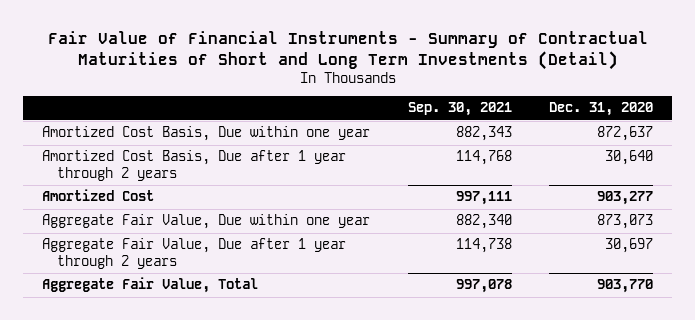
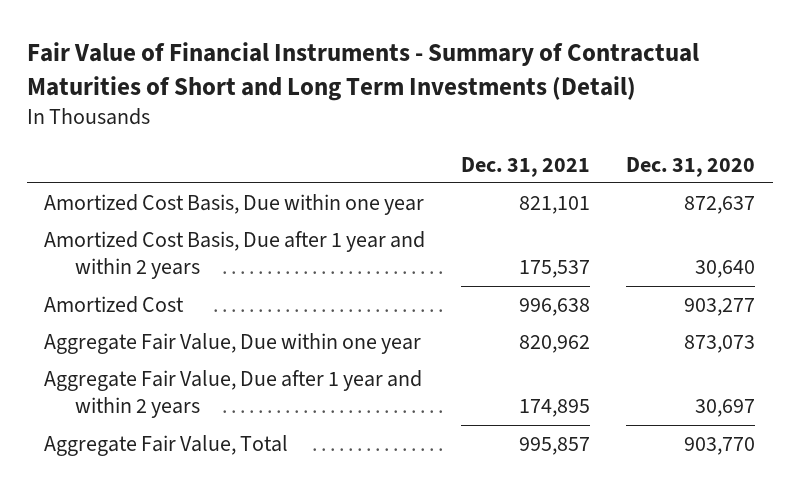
[407,102,512,117] Sep. 30, 2021 -> none
none -> [461,156,591,177] Dec. 31, 2021
[42,150,347,182] Amortized Cost Basis, Due after 1 year through 2 years -> [44,230,426,280] Amortized Cost Basis, Due after 1 year and within 2 years
[42,238,347,270] Aggregate Fair Value, Due after 1 year through 2 years -> [44,369,423,419] Aggregate Fair Value, Due after 1 year and within 2 years

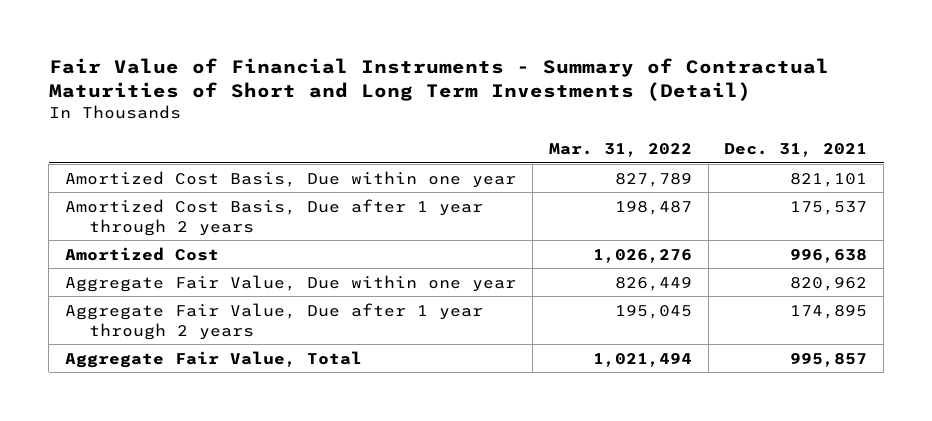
[625,156,755,177] Dec. 31, 2020 -> none
none -> [548,142,692,157] Mar. 31, 2022
[44,230,426,280] Amortized Cost Basis, Due after 1 year and within 2 years -> [65,198,484,236] Amortized Cost Basis, Due after 1 year through 2 years
[44,369,423,419] Aggregate Fair Value, Due after 1 year and within 2 years -> [65,302,484,340] Aggregate Fair Value, Due after 1 year through 2 years

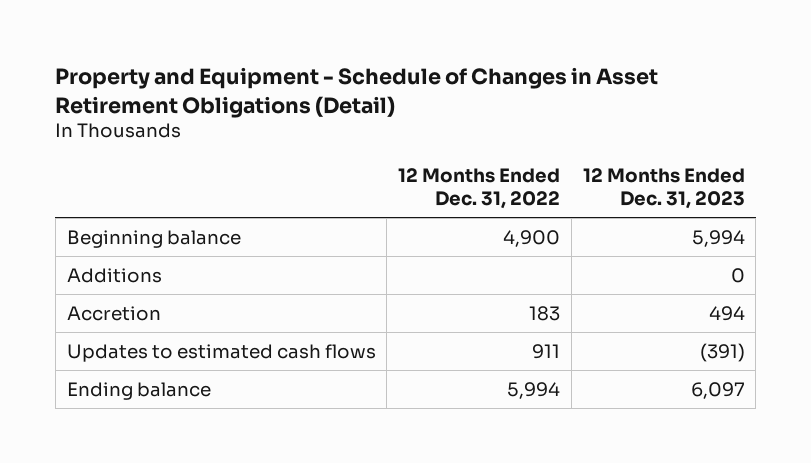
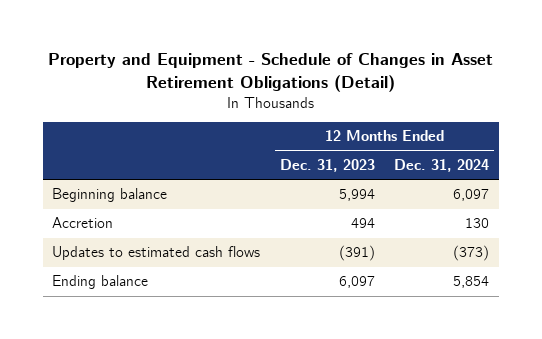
[398,167,561,209] 12 Months Ended Dec. 31, 2022 -> none
none -> [394,159,490,173] Dec. 31, 2024
[66,267,162,283] Additions -> none

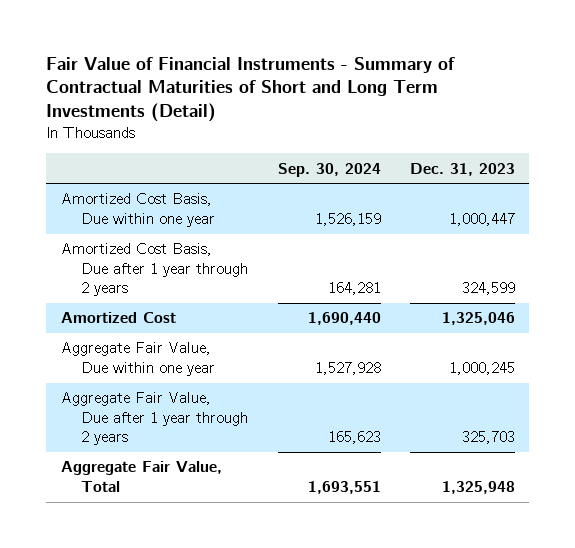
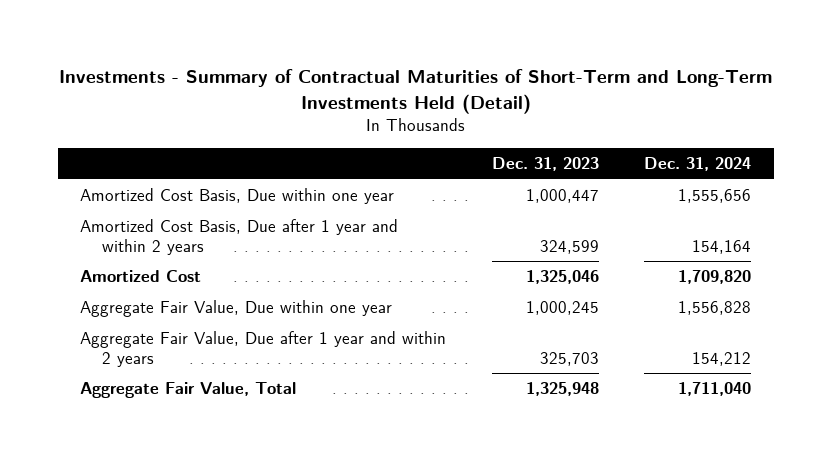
[46,56,456,123] Fair Value of Financial Instruments - Summary of Contractual Maturities of Short and Long Term Investments (Detail) -> [58,69,772,114] Investments - Summary of Contractual Maturities of Short-Term and Long-Term Investments Held (Detail)
[277,162,381,177] Sep. 30, 2024 -> none
none -> [644,156,752,171] Dec. 31, 2024
[60,243,249,297] Amortized Cost Basis, Due after 1 year through 2 years -> [80,219,399,255] Amortized Cost Basis, Due after 1 year and within 2 years
[60,392,249,446] Aggregate Fair Value, Due after 1 year through 2 years -> [80,331,447,367] Aggregate Fair Value, Due after 1 year and within 2 years

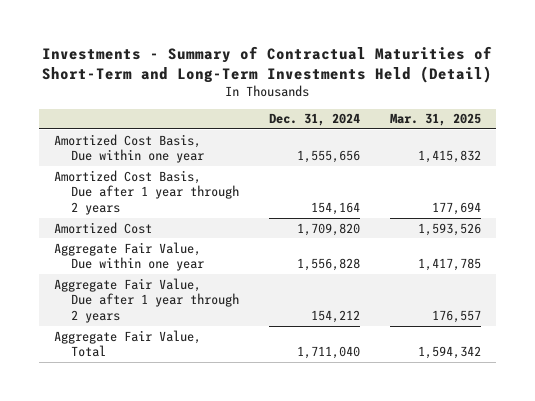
[491,156,599,171] Dec. 31, 2023 -> none
none -> [390,113,482,127] Mar. 31, 2025
[80,219,399,255] Amortized Cost Basis, Due after 1 year and within 2 years -> [53,169,239,216] Amortized Cost Basis, Due after 1 year through 2 years
[80,331,447,367] Aggregate Fair Value, Due after 1 year and within 2 years -> [53,277,239,324] Aggregate Fair Value, Due after 1 year through 2 years

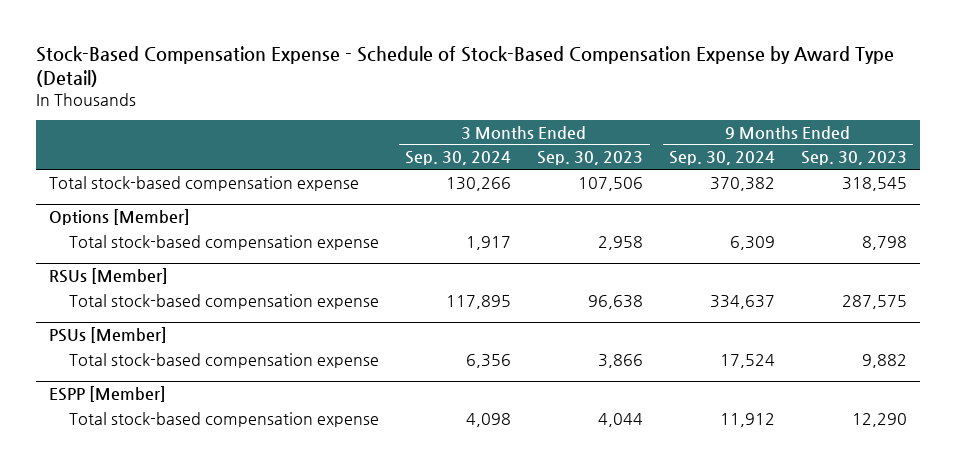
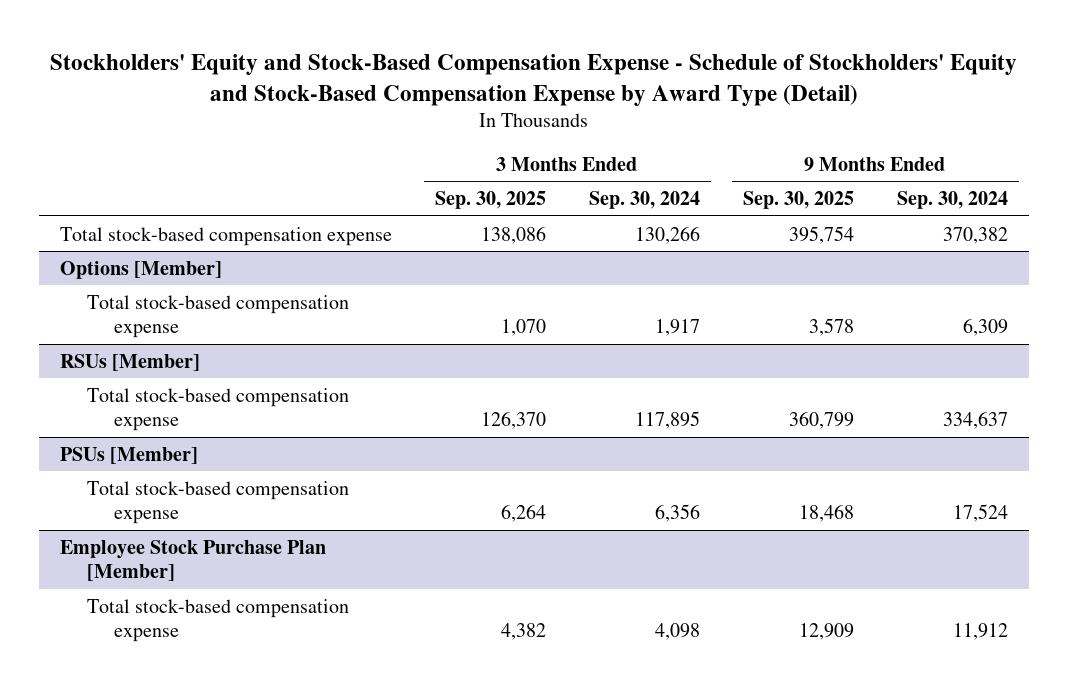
[36,46,895,87] Stock-Based Compensation Expense - Schedule of Stock-Based Compensation Expense by Award Type (Detail) -> [49,53,1017,106] Stockholders' Equity and Stock-Based Compensation Expense - Schedule of Stockholders' Equity and Stock-Based Compensation Expense by Award Type (Detail)
[537,151,644,166] Sep. 30, 2023 -> none
[800,151,907,166] Sep. 30, 2023 -> none
none -> [434,191,546,210] Sep. 30, 2025
none -> [742,191,854,210] Sep. 30, 2025
[49,386,167,403] ESPP [Member] -> [60,539,327,582] Employee Stock Purchase Plan [Member]

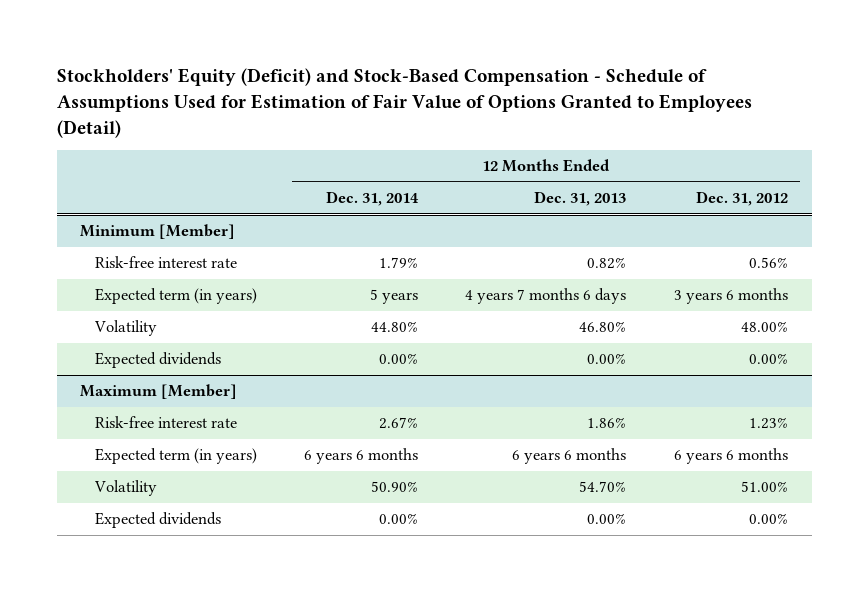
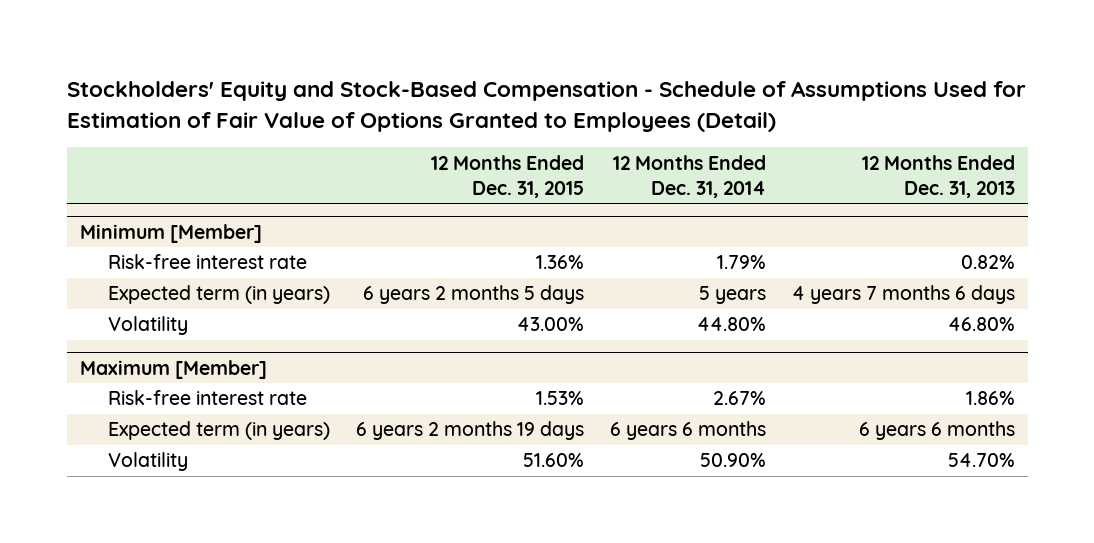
[56,68,752,138] Stockholders' Equity (Deficit) and Stock-Based Compensation - Schedule of Assumptions Used for Estimation of Fair Value of Options Granted to Employees (Detail) -> [66,81,1026,132] Stockholders' Equity and Stock-Based Compensation - Schedule of Assumptions Used for Estimation of Fair Value of Options Granted to Employees (Detail)
[695,191,788,207] Dec. 31, 2012 -> none
none -> [430,154,584,198] 12 Months Ended Dec. 31, 2015
[94,352,221,369] Expected dividends -> none
[94,512,221,529] Expected dividends -> none

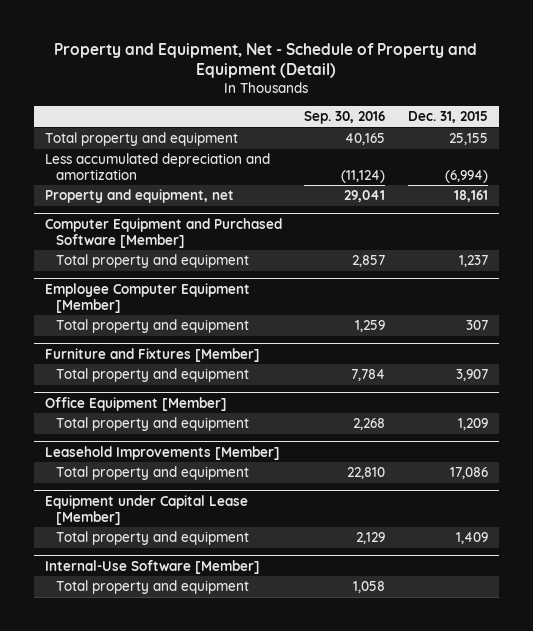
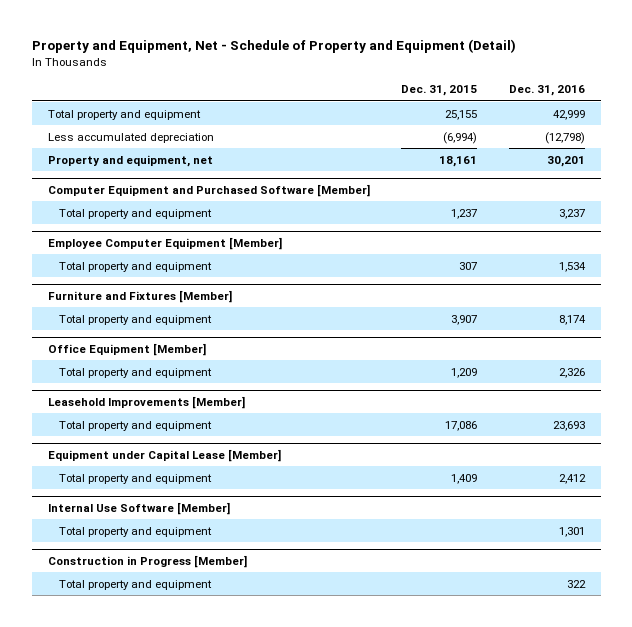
[304,111,386,125] Sep. 30, 2016 -> none
none -> [508,85,585,97] Dec. 31, 2016
[45,153,271,180] Less accumulated depreciation and amortization -> [47,132,214,143] Less accumulated depreciation
[45,559,261,574] Internal-Use Software [Member] -> [47,501,230,515] Internal Use Software [Member]
none -> [47,554,247,568] Construction in Progress [Member]
none -> [58,579,212,590] Total property and equipment

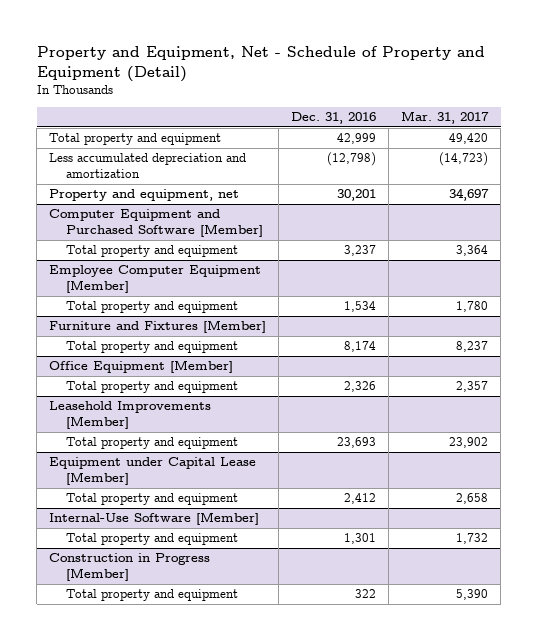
[401,85,478,97] Dec. 31, 2015 -> none
none -> [401,111,490,125] Mar. 31, 2017
[47,132,214,143] Less accumulated depreciation -> [49,153,247,178] Less accumulated depreciation and amortization
[47,501,230,515] Internal Use Software [Member] -> [49,512,260,526] Internal-Use Software [Member]

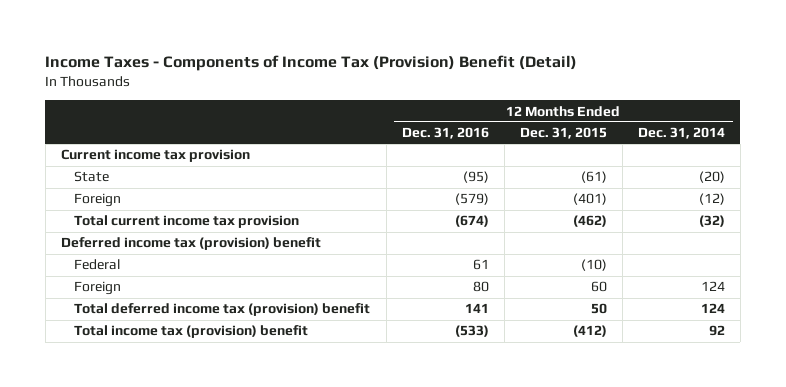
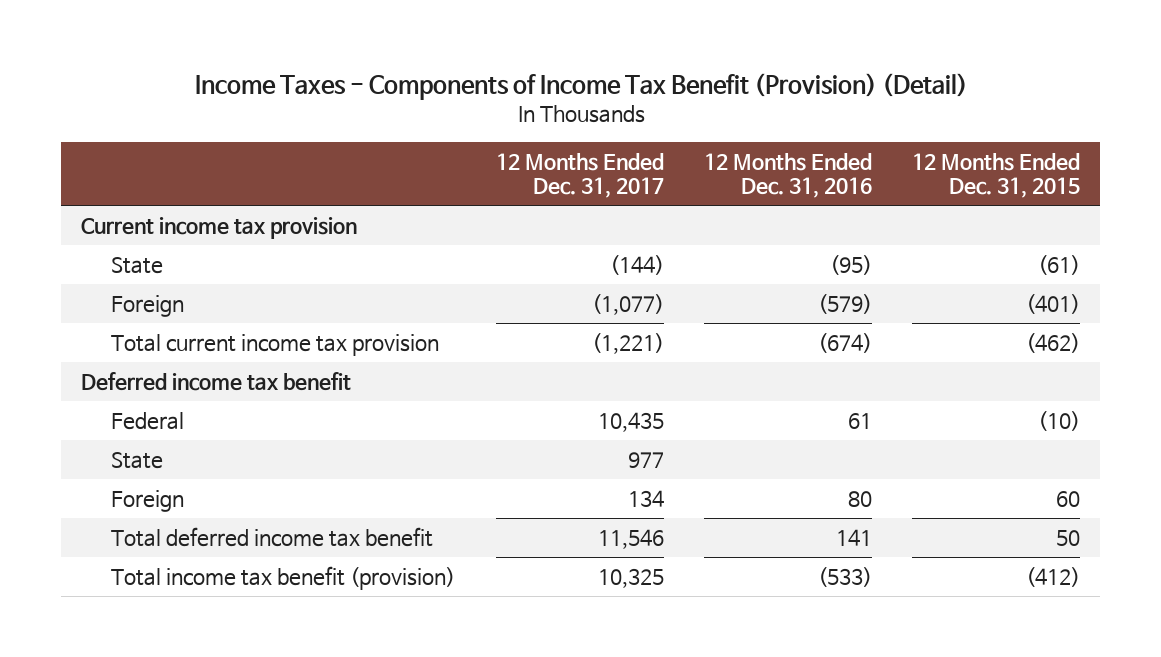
[45,55,578,72] Income Taxes - Components of Income Tax (Provision) Benefit (Detail) -> [194,73,968,101] Income Taxes - Components of Income Tax Benefit (Provision) (Detail)
[637,127,725,140] Dec. 31, 2014 -> none
none -> [495,152,664,199] 12 Months Ended Dec. 31, 2017
[60,237,321,251] Deferred income tax (provision) benefit -> [81,371,352,391] Deferred income tax benefit
none -> [111,451,164,469] State
[74,303,371,317] Total deferred income tax (provision) benefit -> [111,526,434,547] Total deferred income tax benefit
[74,325,309,339] Total income tax (provision) benefit -> [111,565,456,590] Total income tax benefit (provision)

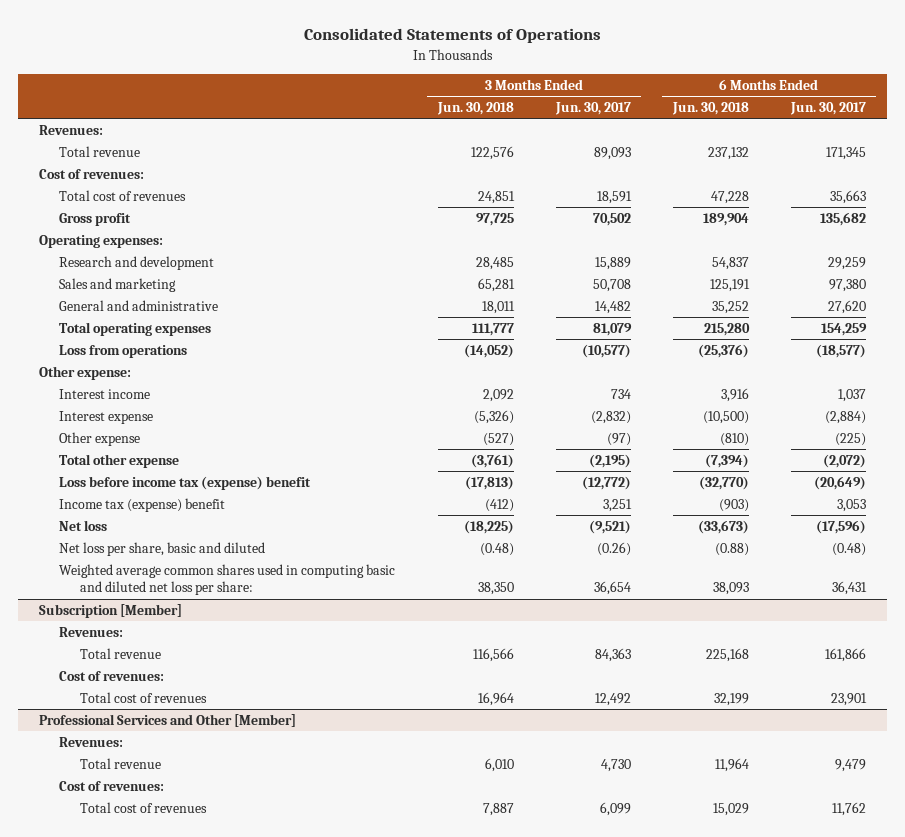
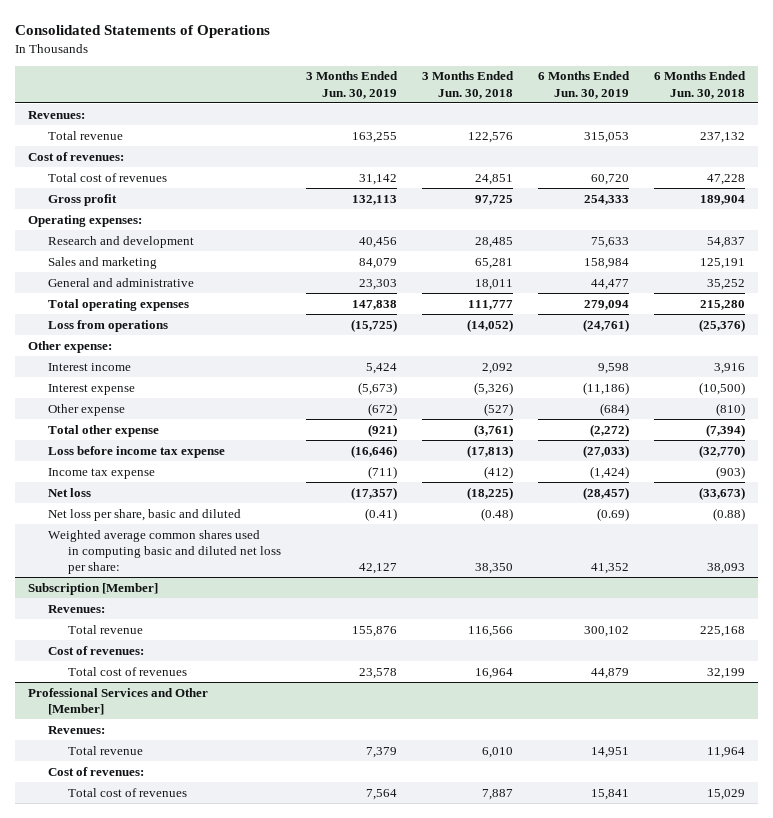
[554,102,631,116] Jun. 30, 2017 -> none
[789,102,866,116] Jun. 30, 2017 -> none
none -> [305,71,398,99] 3 Months Ended Jun. 30, 2019
none -> [538,71,631,99] 6 Months Ended Jun. 30, 2019
[59,475,312,490] Loss before income tax (expense) benefit -> [47,445,225,458] Loss before income tax expense
[59,497,226,512] Income tax (expense) benefit -> [47,467,155,479] Income tax expense

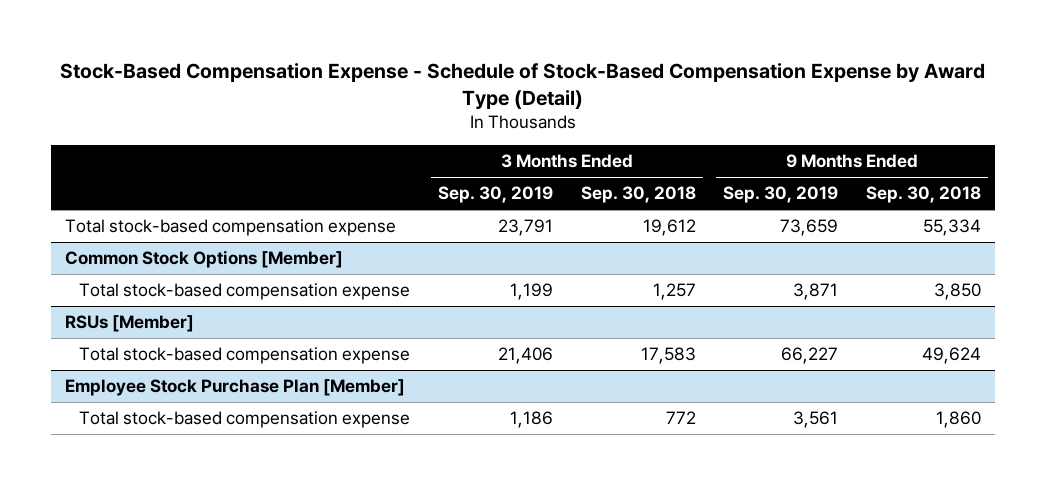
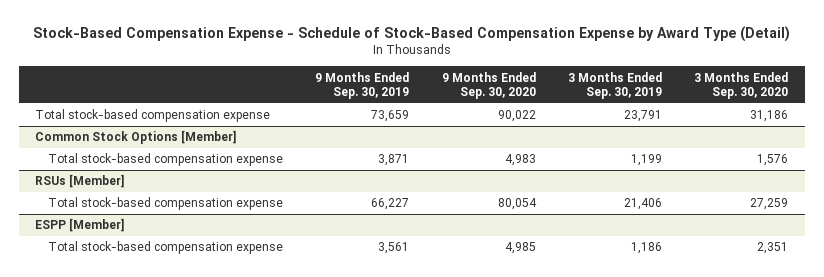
[580,186,696,204] Sep. 30, 2018 -> none
[865,186,981,204] Sep. 30, 2018 -> none
none -> [441,71,536,99] 9 Months Ended Sep. 30, 2020
none -> [694,71,789,99] 3 Months Ended Sep. 30, 2020
[64,379,405,397] Employee Stock Purchase Plan [Member] -> [35,218,126,233] ESPP [Member]

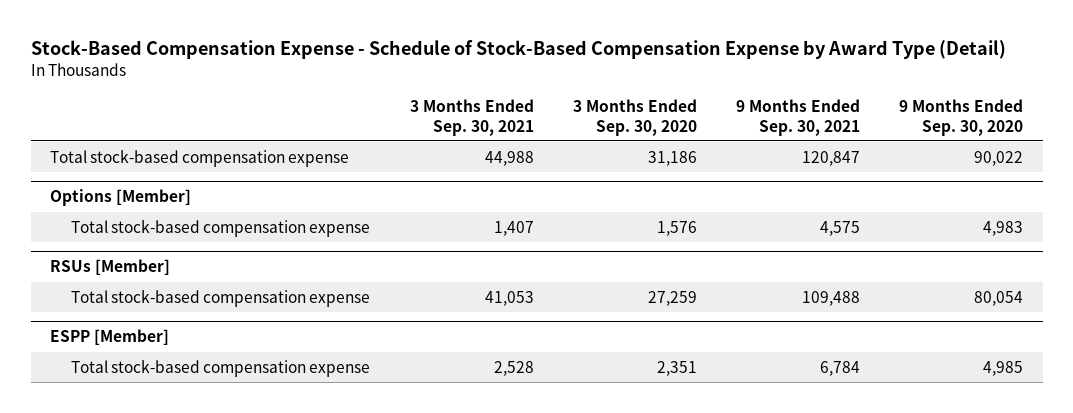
[315,71,410,99] 9 Months Ended Sep. 30, 2019 -> none
[568,71,663,99] 3 Months Ended Sep. 30, 2019 -> none
none -> [409,99,534,136] 3 Months Ended Sep. 30, 2021
none -> [736,99,861,136] 9 Months Ended Sep. 30, 2021
[35,130,238,145] Common Stock Options [Member] -> [50,189,192,207] Options [Member]

